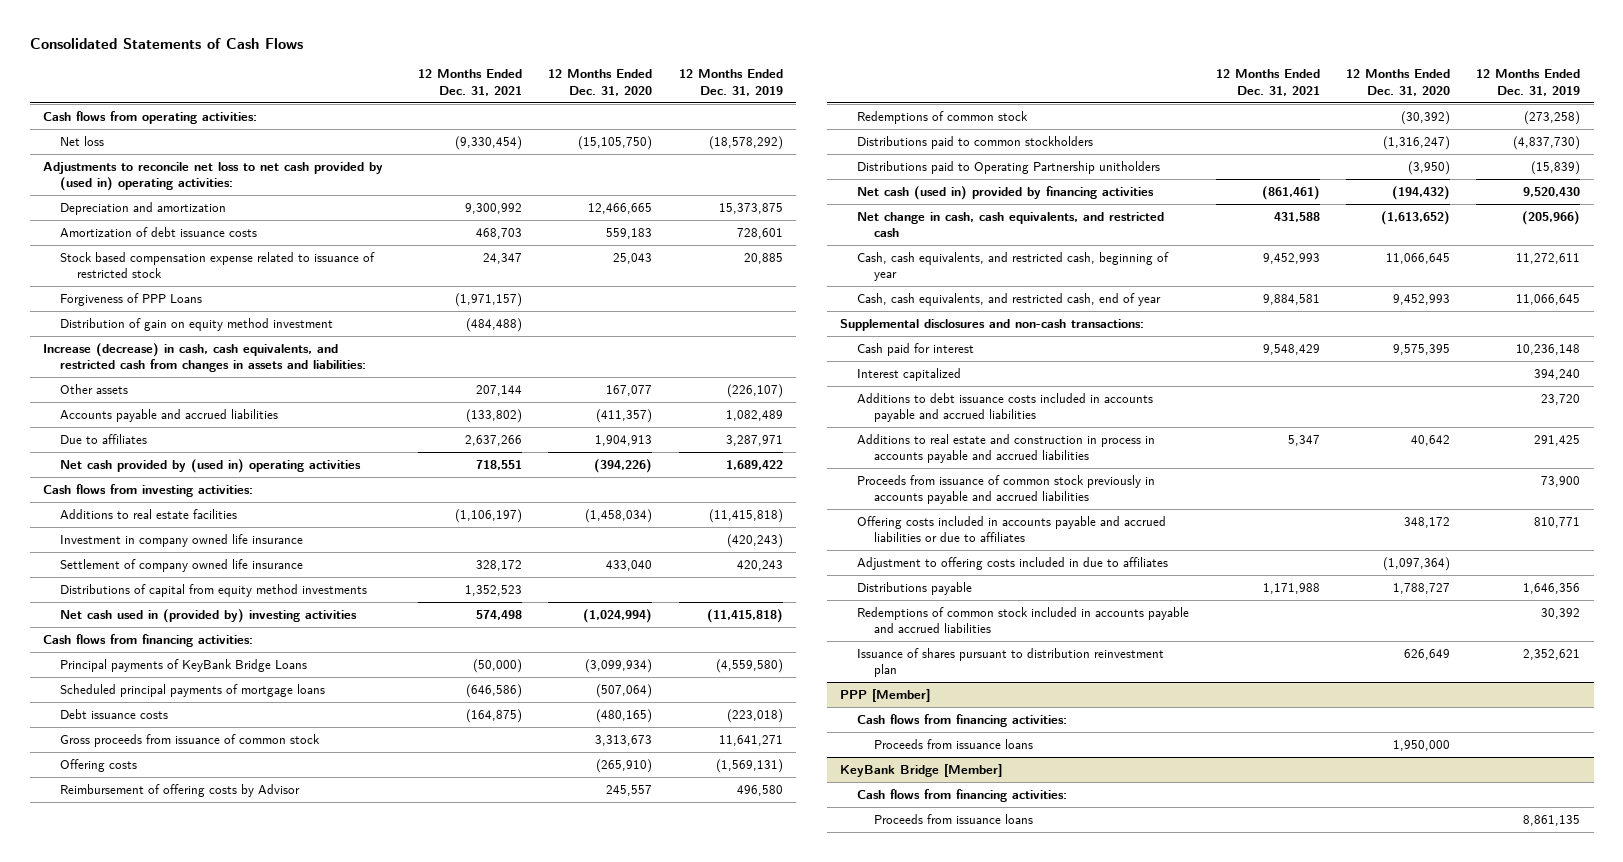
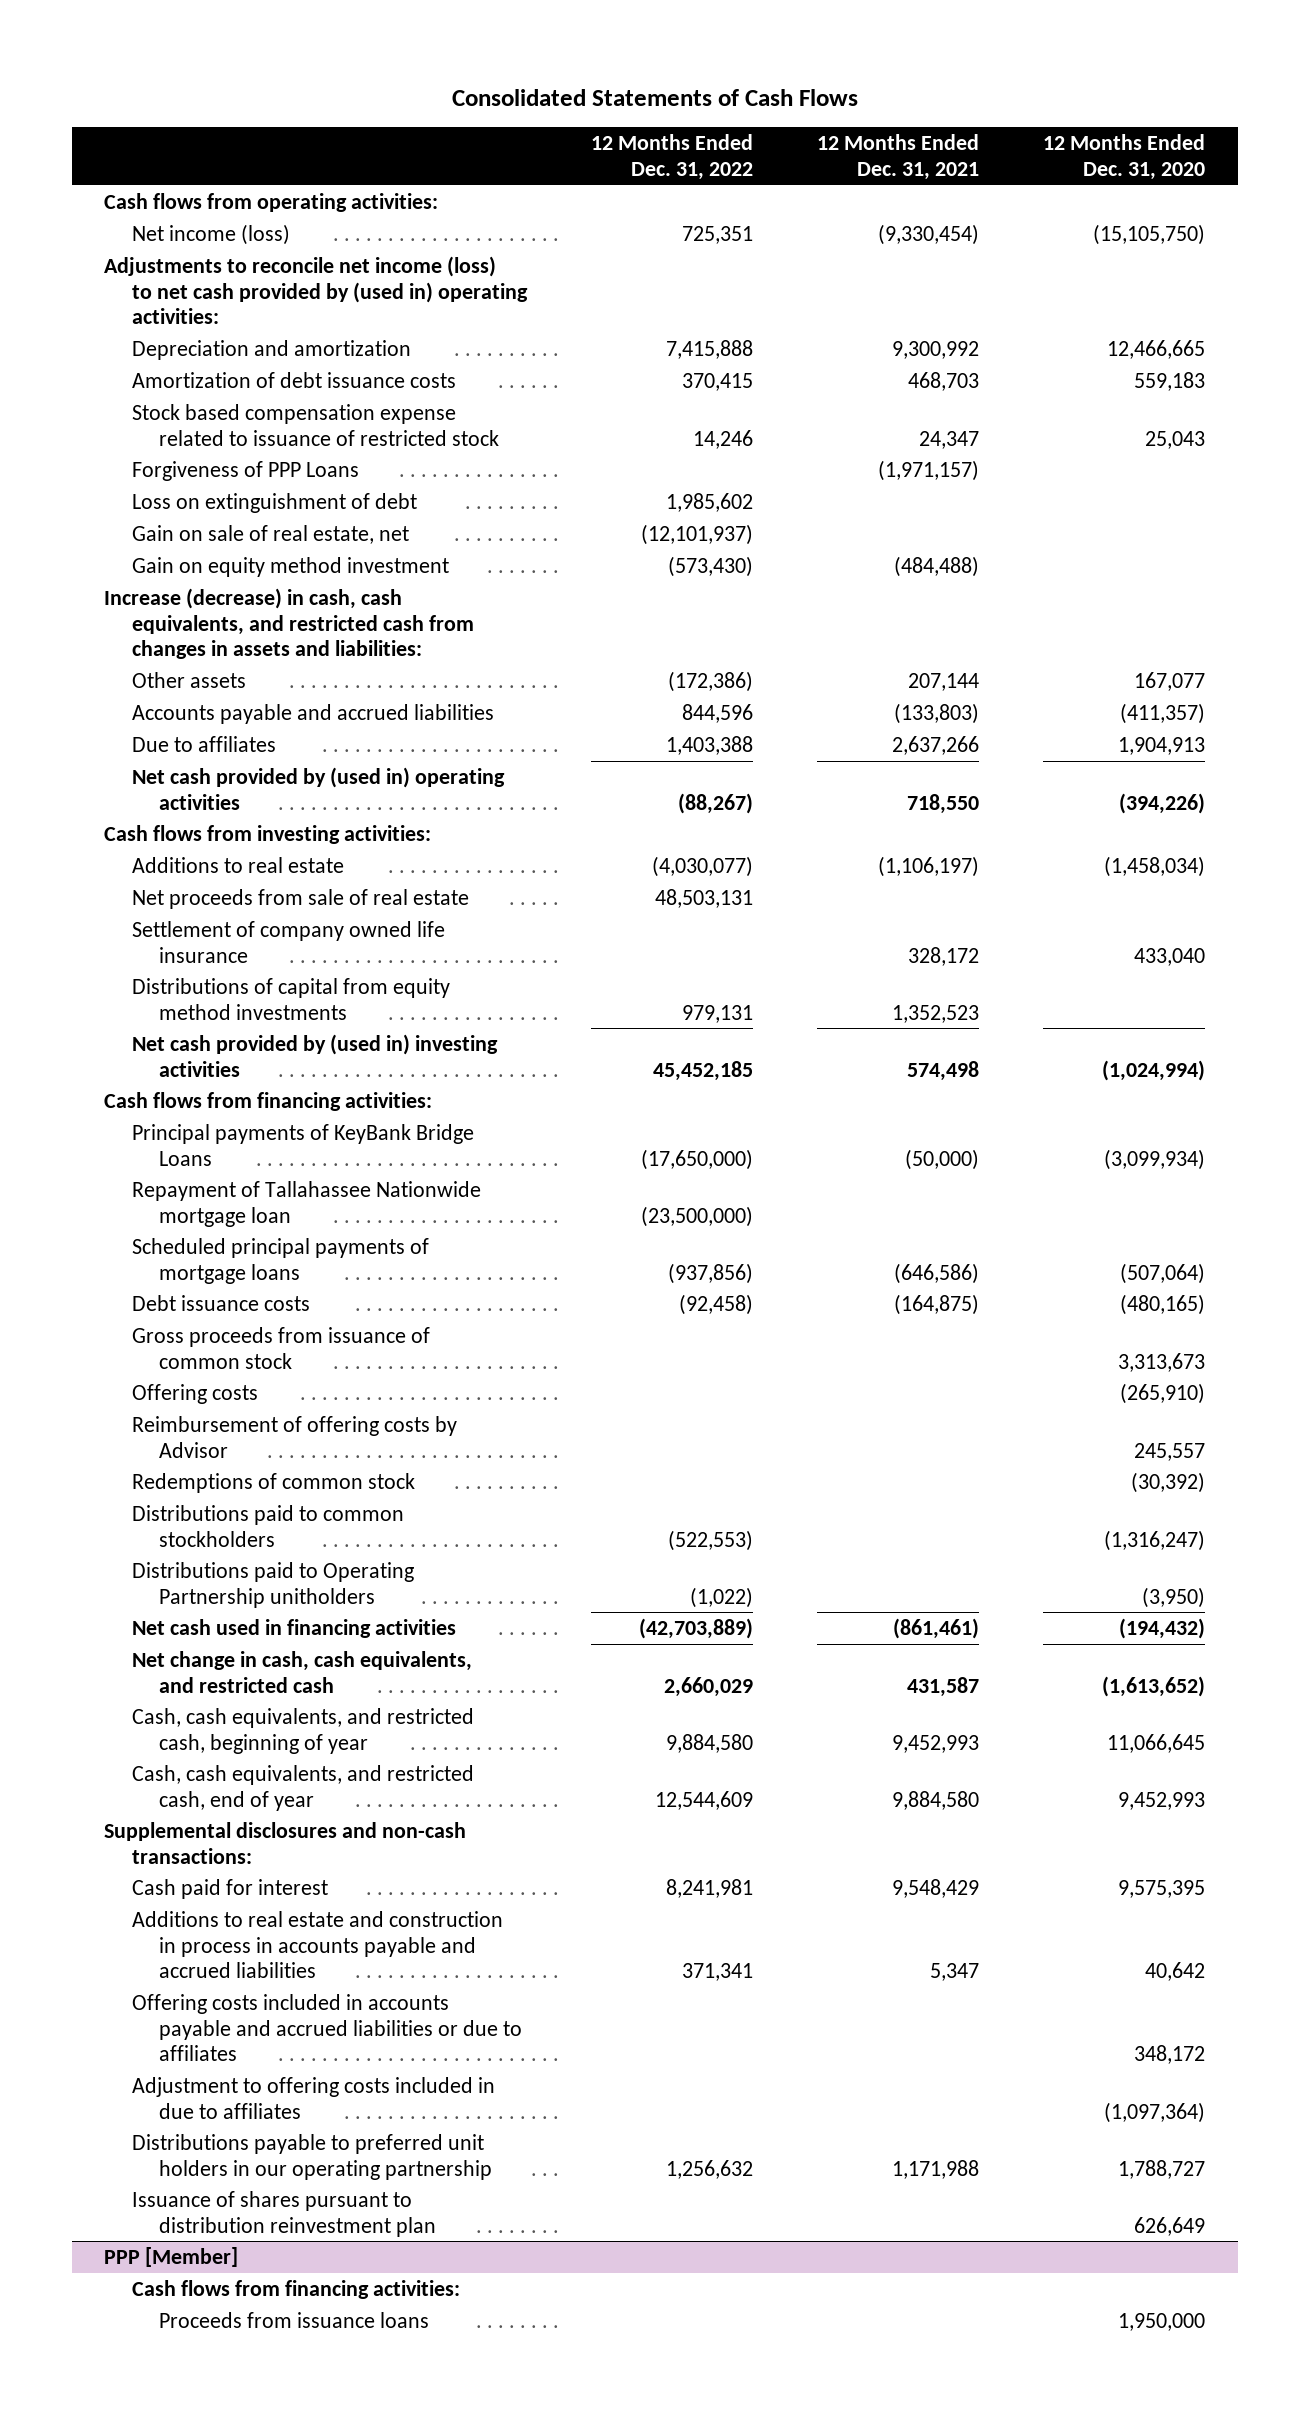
[678,69,783,96] 12 Months Ended Dec. 31, 2019 -> none
none -> [591,134,754,180] 12 Months Ended Dec. 31, 2022
[59,135,104,146] Net loss -> [131,223,290,245] Net income (loss)
[42,161,383,191] Adjustments to reconcile net loss to net cash provided by (used in) operating activities: -> [104,255,528,325] Adjustments to reconcile net income (loss) to net cash provided by (used in) operating activities:
none -> [131,492,417,513] Loss on extinguishment of debt
none -> [131,524,409,544] Gain on sale of real estate, net
[59,317,333,331] Distribution of gain on equity method investment -> [131,556,449,577] Gain on equity method investment
[466,408,523,423] (133,802) -> [894,702,980,724] (133,803)
[476,459,523,470] 718,551 -> [907,793,980,814] 718,550
[59,533,303,547] Investment in company owned life insurance -> none
[59,508,237,519] Additions to real estate facilities -> [131,856,344,873] Additions to real estate
none -> [131,888,469,909] Net proceeds from sale of real estate
[59,608,357,623] Net cash used in (provided by) investing activities -> [131,1033,498,1077] Net cash provided by (used in) investing activities
none -> [131,1180,481,1227] Repayment of Tallahassee Nationwide mortgage loan
[857,185,1155,200] Net cash (used in) provided by financing activities -> [131,1618,456,1638] Net cash used in financing activities
[1273,211,1320,222] 431,588 -> [907,1676,980,1697] 431,587
[1262,293,1320,305] 9,884,581 -> [892,1790,980,1810] 9,884,580
[857,367,962,381] Interest capitalized -> none
[857,392,1154,422] Additions to debt issuance costs included in accounts payable and accrued liabilities -> none
[857,474,1156,504] Proceeds from issuance of common stock previously in accounts payable and accrued liabilities -> none
[857,606,1190,633] Redemptions of common stock included in accounts payable and accrued liabilities -> none
[857,581,973,595] Distributions payable -> [131,2133,493,2180] Distributions payable to preferred unit holders in our operating partnership
[840,763,1003,777] KeyBank Bridge [Member] -> none
[857,788,1068,802] Cash flows from financing activities: -> none
[874,813,1034,824] Proceeds from issuance loans -> none

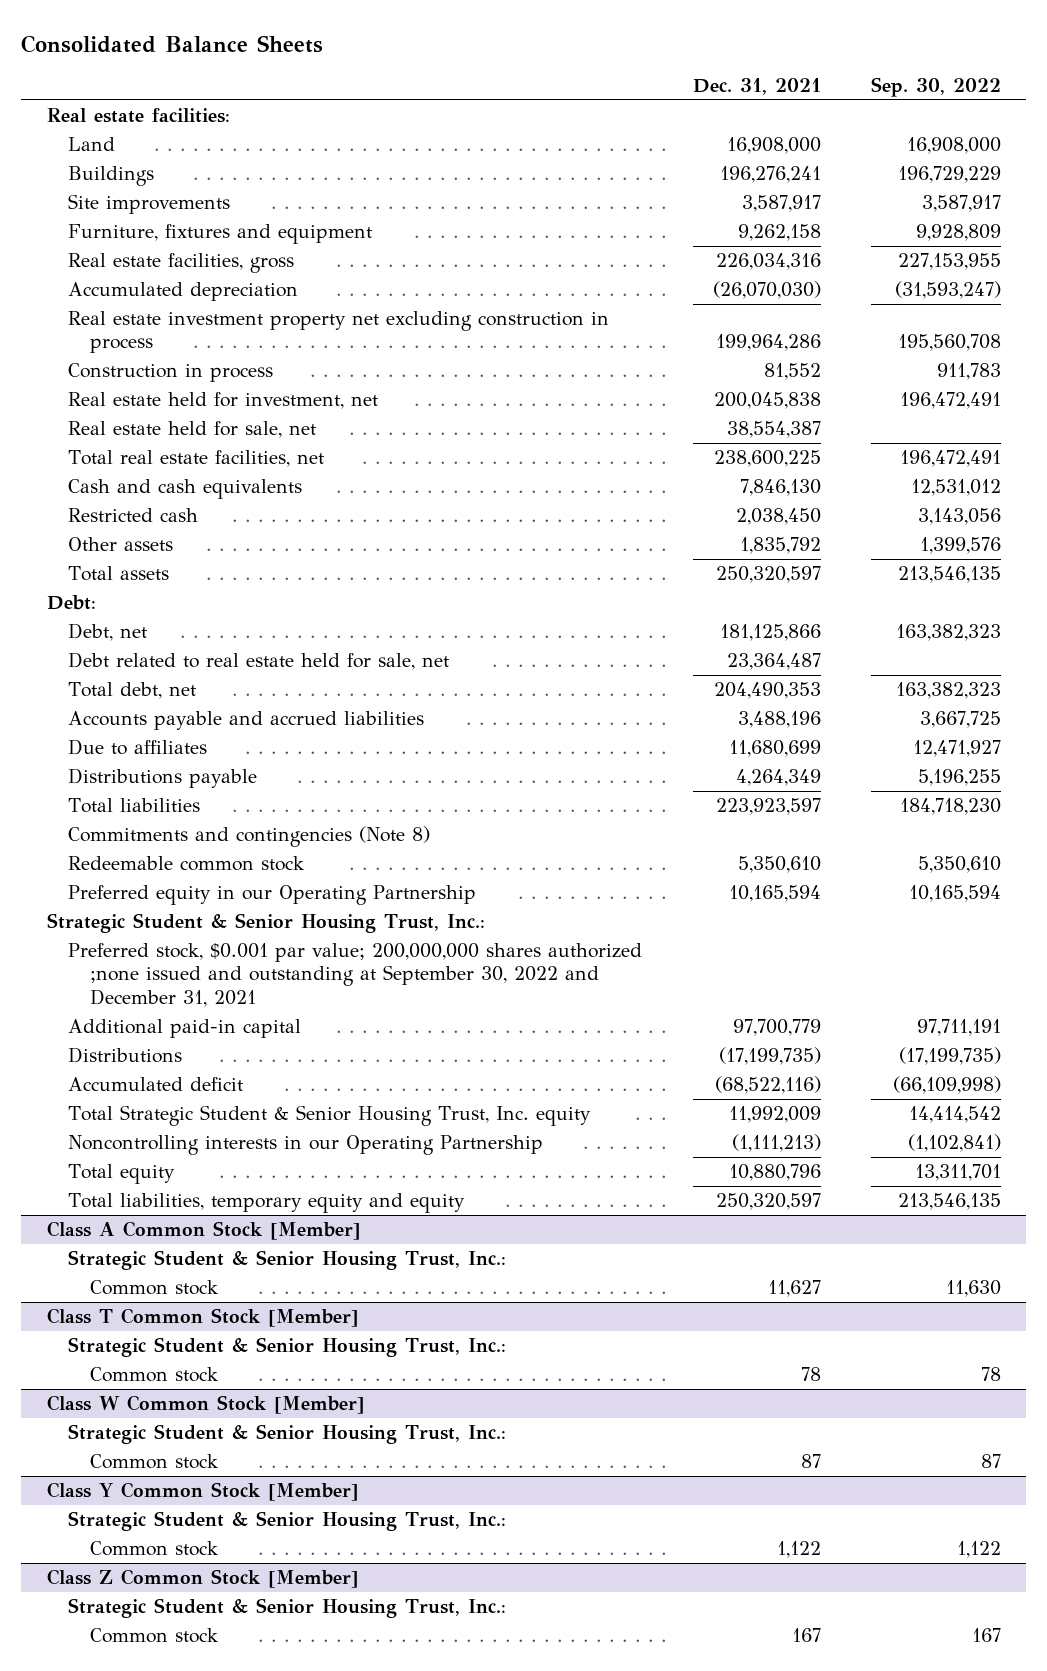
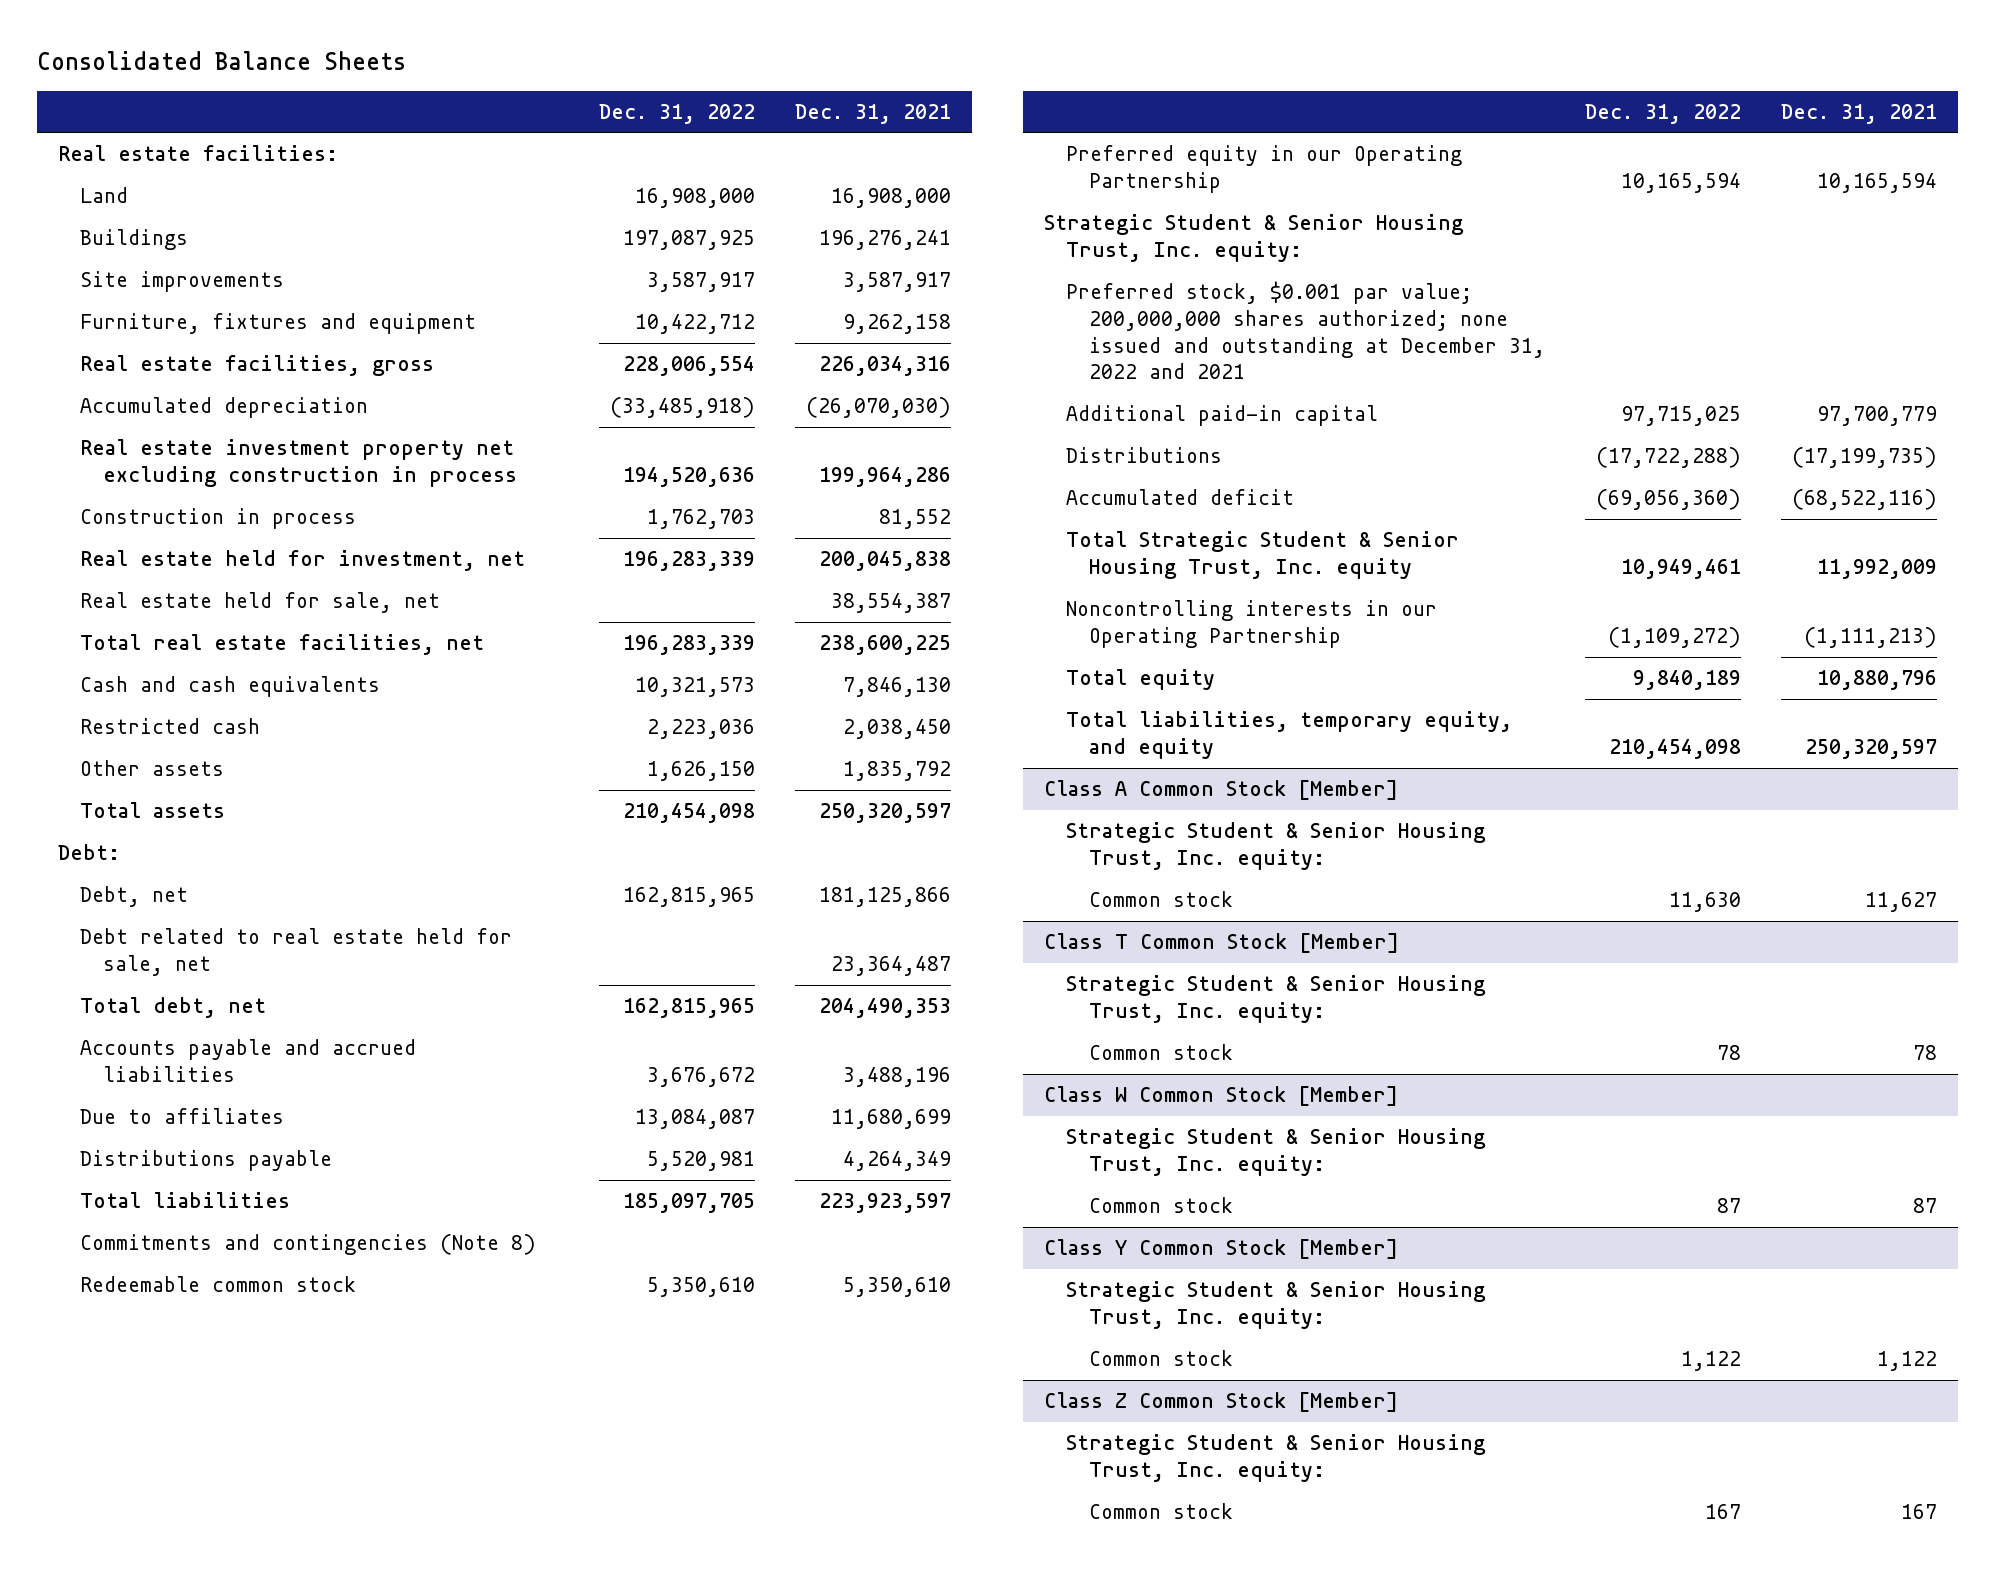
[870,77,1001,98] Sep. 30, 2022 -> none
none -> [599,103,756,124] Dec. 31, 2022
[46,913,485,934] Strategic Student & Senior Housing Trust, Inc.: -> [1043,214,1464,262] Strategic Student & Senior Housing Trust, Inc. equity:
[68,943,643,1007] Preferred stock, $0.001 par value; 200,000,000 shares authorized ;none issued and outstanding at September 30, 2022 and December 31, 2021 -> [1066,281,1545,380] Preferred stock, $0.001 par value; 200,000,000 shares authorized; none issued and outstanding at December 31, 2022 and 2021
[68,1193,466,1214] Total liabilities, temporary equity and equity -> [1066,711,1513,759] Total liabilities, temporary equity, and equity
[68,1250,507,1271] Strategic Student & Senior Housing Trust, Inc.: -> [1066,822,1487,870] Strategic Student & Senior Housing Trust, Inc. equity:
[68,1337,507,1358] Strategic Student & Senior Housing Trust, Inc.: -> [1066,975,1487,1023] Strategic Student & Senior Housing Trust, Inc. equity:
[68,1424,507,1445] Strategic Student & Senior Housing Trust, Inc.: -> [1066,1128,1487,1176] Strategic Student & Senior Housing Trust, Inc. equity:
[68,1511,507,1532] Strategic Student & Senior Housing Trust, Inc.: -> [1066,1281,1487,1329] Strategic Student & Senior Housing Trust, Inc. equity:
[68,1598,507,1619] Strategic Student & Senior Housing Trust, Inc.: -> [1066,1434,1487,1482] Strategic Student & Senior Housing Trust, Inc. equity:

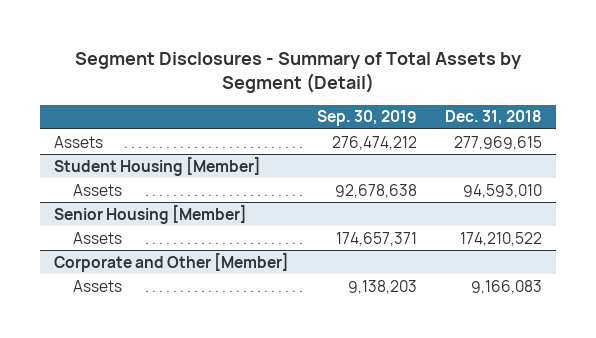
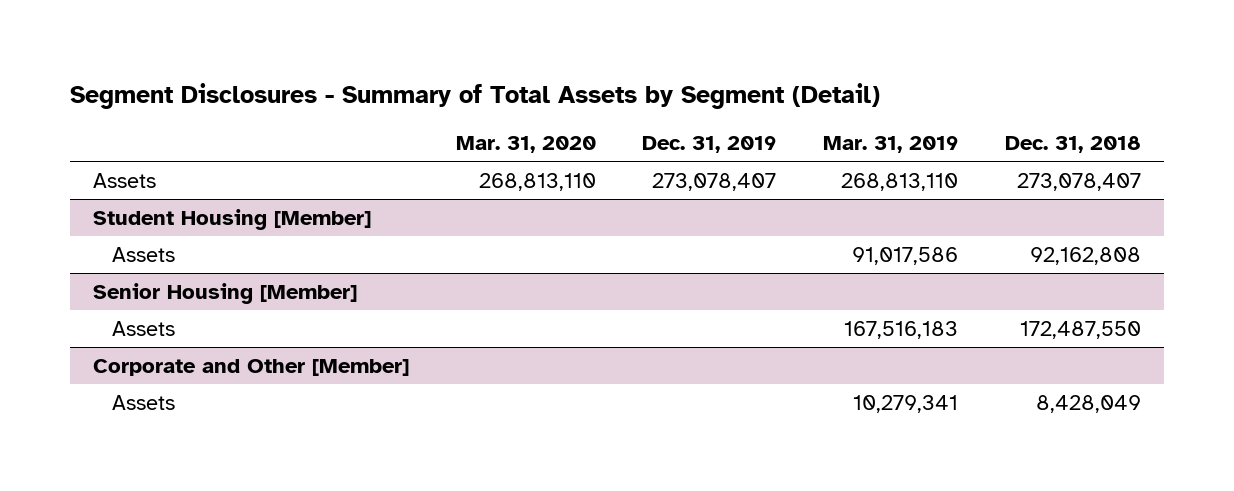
[317,110,418,127] Sep. 30, 2019 -> none
none -> [455,136,596,154] Mar. 31, 2020
none -> [642,136,777,154] Dec. 31, 2019
none -> [822,136,958,154] Mar. 31, 2019
[453,135,542,150] 277,969,615 -> [1016,172,1141,191] 273,078,407
[462,183,542,198] 94,593,010 -> [1029,246,1141,265] 92,162,808
[459,231,542,246] 174,210,522 -> [1019,320,1141,339] 172,487,550
[470,279,542,294] 9,166,083 -> [1035,394,1141,413] 8,428,049

